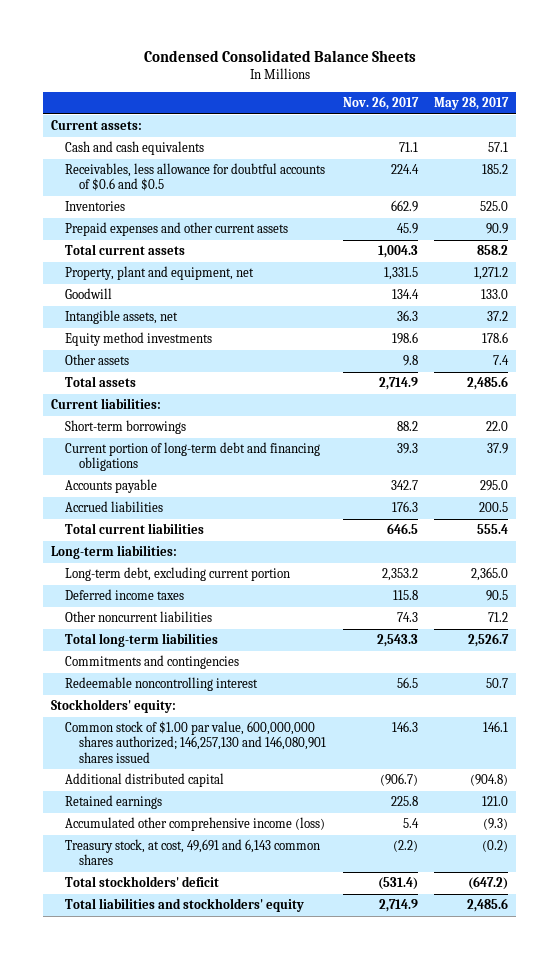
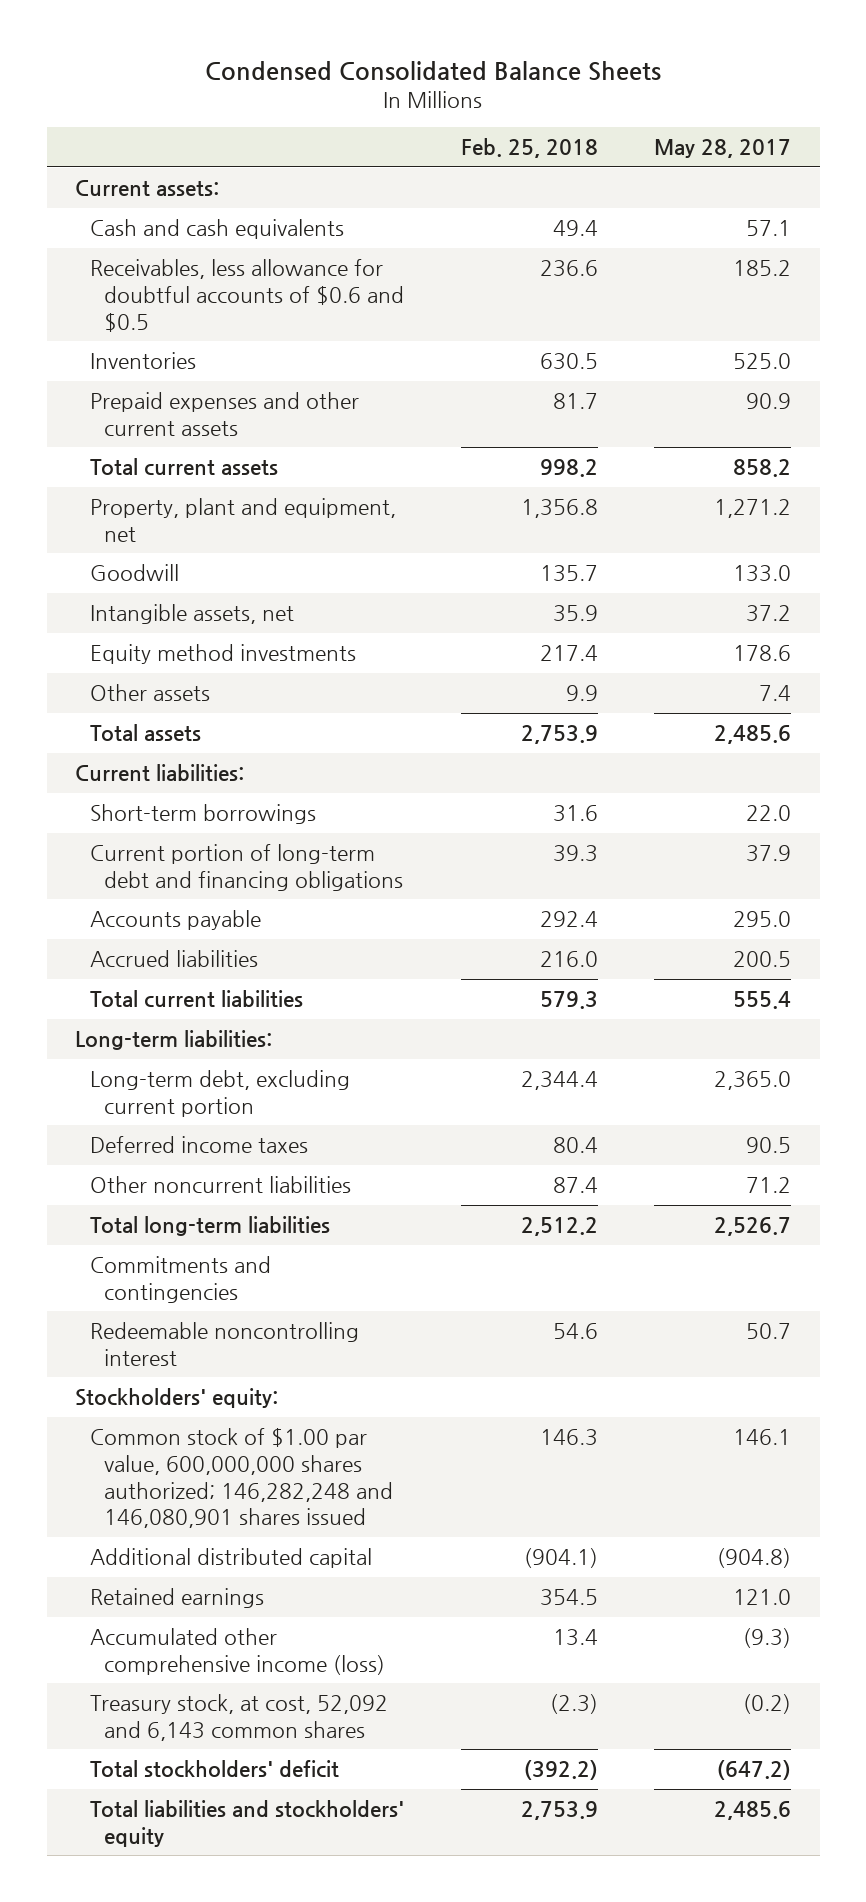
[342,96,419,111] Nov. 26, 2017 -> none
none -> [460,138,598,159] Feb. 25, 2018
[65,721,327,763] Common stock of $1.00 par value, 600,000,000 shares authorized; 146,257,130 and 146,080,901 shares issued -> [89,1428,394,1529] Common stock of $1.00 par value, 600,000,000 shares authorized; 146,282,248 and 146,080,901 shares issued
[65,839,321,866] Treasury stock, at cost, 49,691 and 6,143 common shares -> [89,1694,388,1741] Treasury stock, at cost, 52,092 and 6,143 common shares

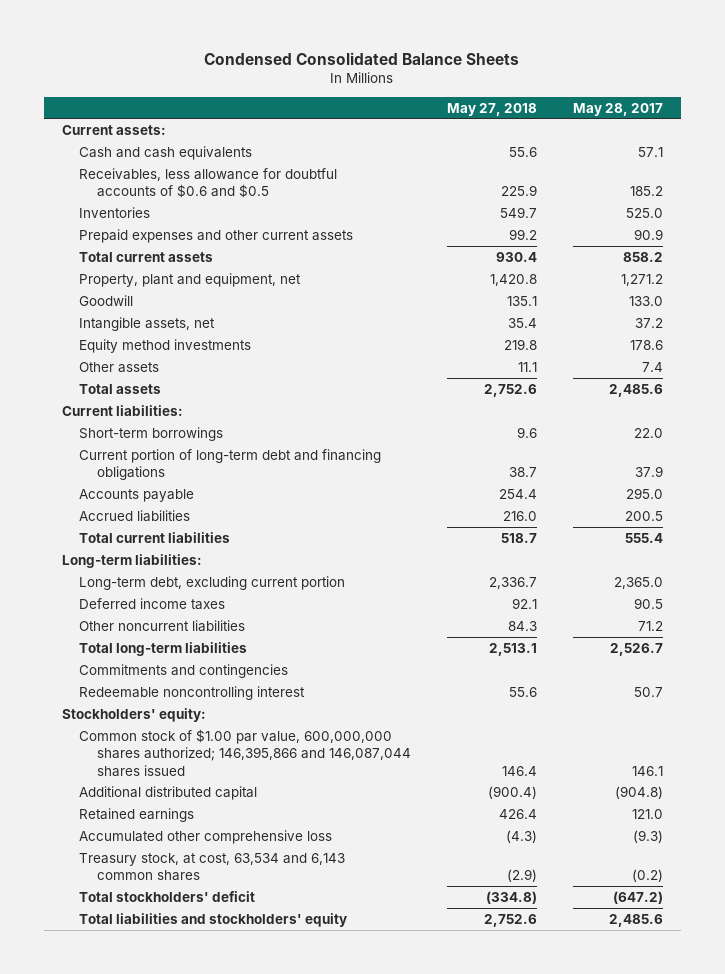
[460,138,598,159] Feb. 25, 2018 -> none
none -> [446,102,537,116] May 27, 2018
[89,1428,394,1529] Common stock of $1.00 par value, 600,000,000 shares authorized; 146,282,248 and 146,080,901 shares issued -> [79,728,411,777] Common stock of $1.00 par value, 600,000,000 shares authorized; 146,395,866 and 146,087,044 shares issued
[89,1628,386,1675] Accumulated other comprehensive income (loss) -> [79,829,333,844] Accumulated other comprehensive loss
[89,1694,388,1741] Treasury stock, at cost, 52,092 and 6,143 common shares -> [79,852,346,882] Treasury stock, at cost, 63,534 and 6,143 common shares

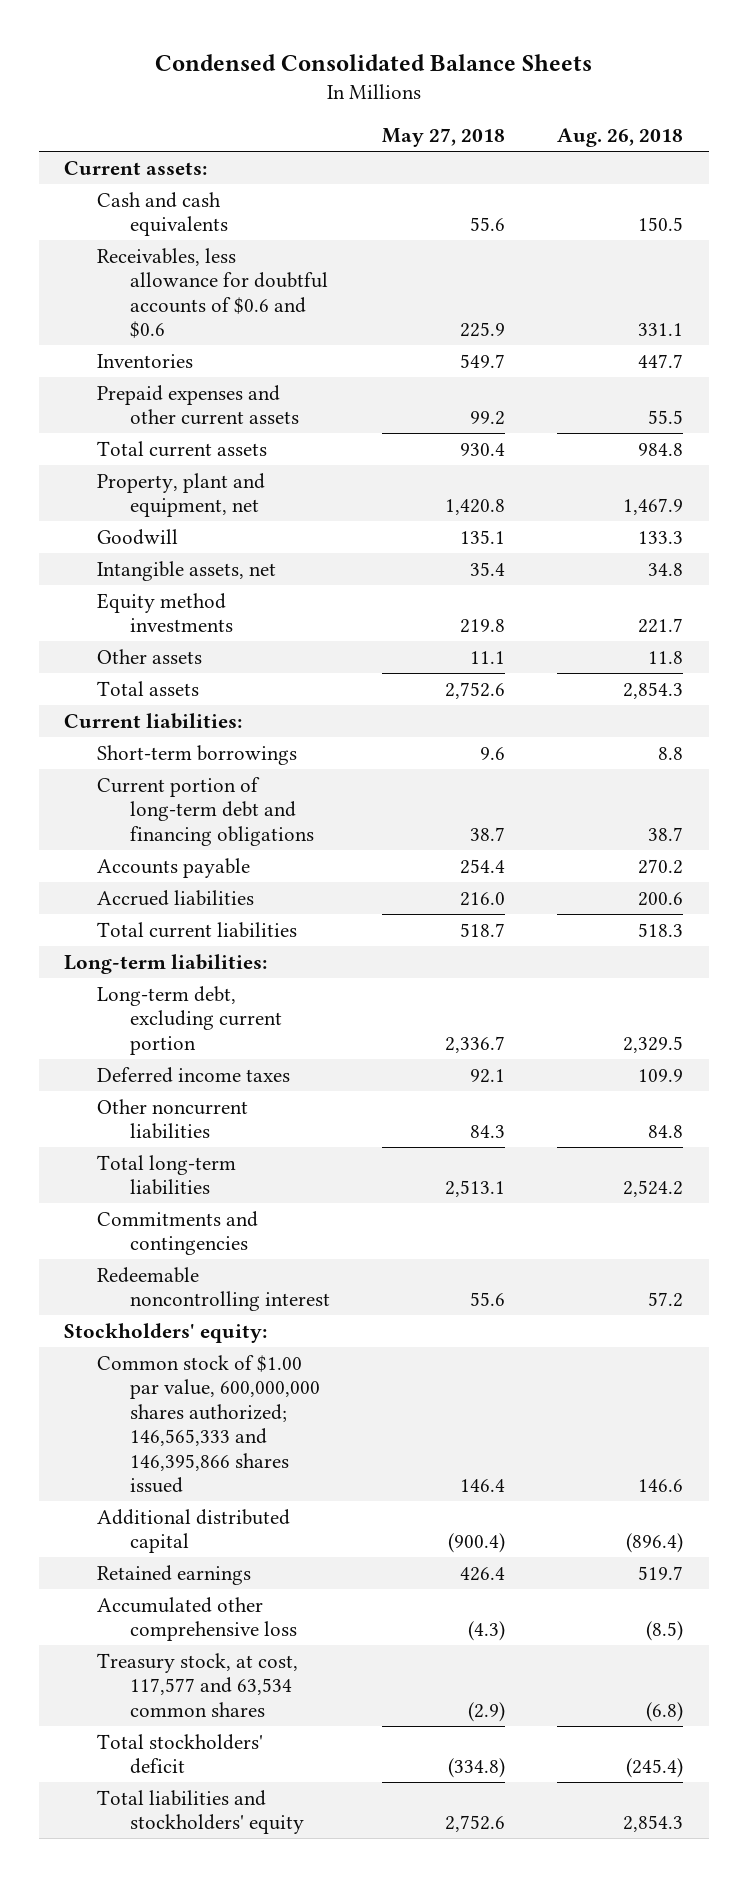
[572,102,663,116] May 28, 2017 -> none
none -> [556,128,683,148] Aug. 26, 2018
[79,167,338,199] Receivables, less allowance for doubtful accounts of $0.6 and $0.5 -> [97,247,329,339] Receivables, less allowance for doubtful accounts of $0.6 and $0.6
[79,728,411,777] Common stock of $1.00 par value, 600,000,000 shares authorized; 146,395,866 and 146,087,044 shares issued -> [97,1354,321,1494] Common stock of $1.00 par value, 600,000,000 shares authorized; 146,565,333 and 146,395,866 shares issued
[79,852,346,882] Treasury stock, at cost, 63,534 and 6,143 common shares -> [97,1652,299,1717] Treasury stock, at cost, 117,577 and 63,534 common shares

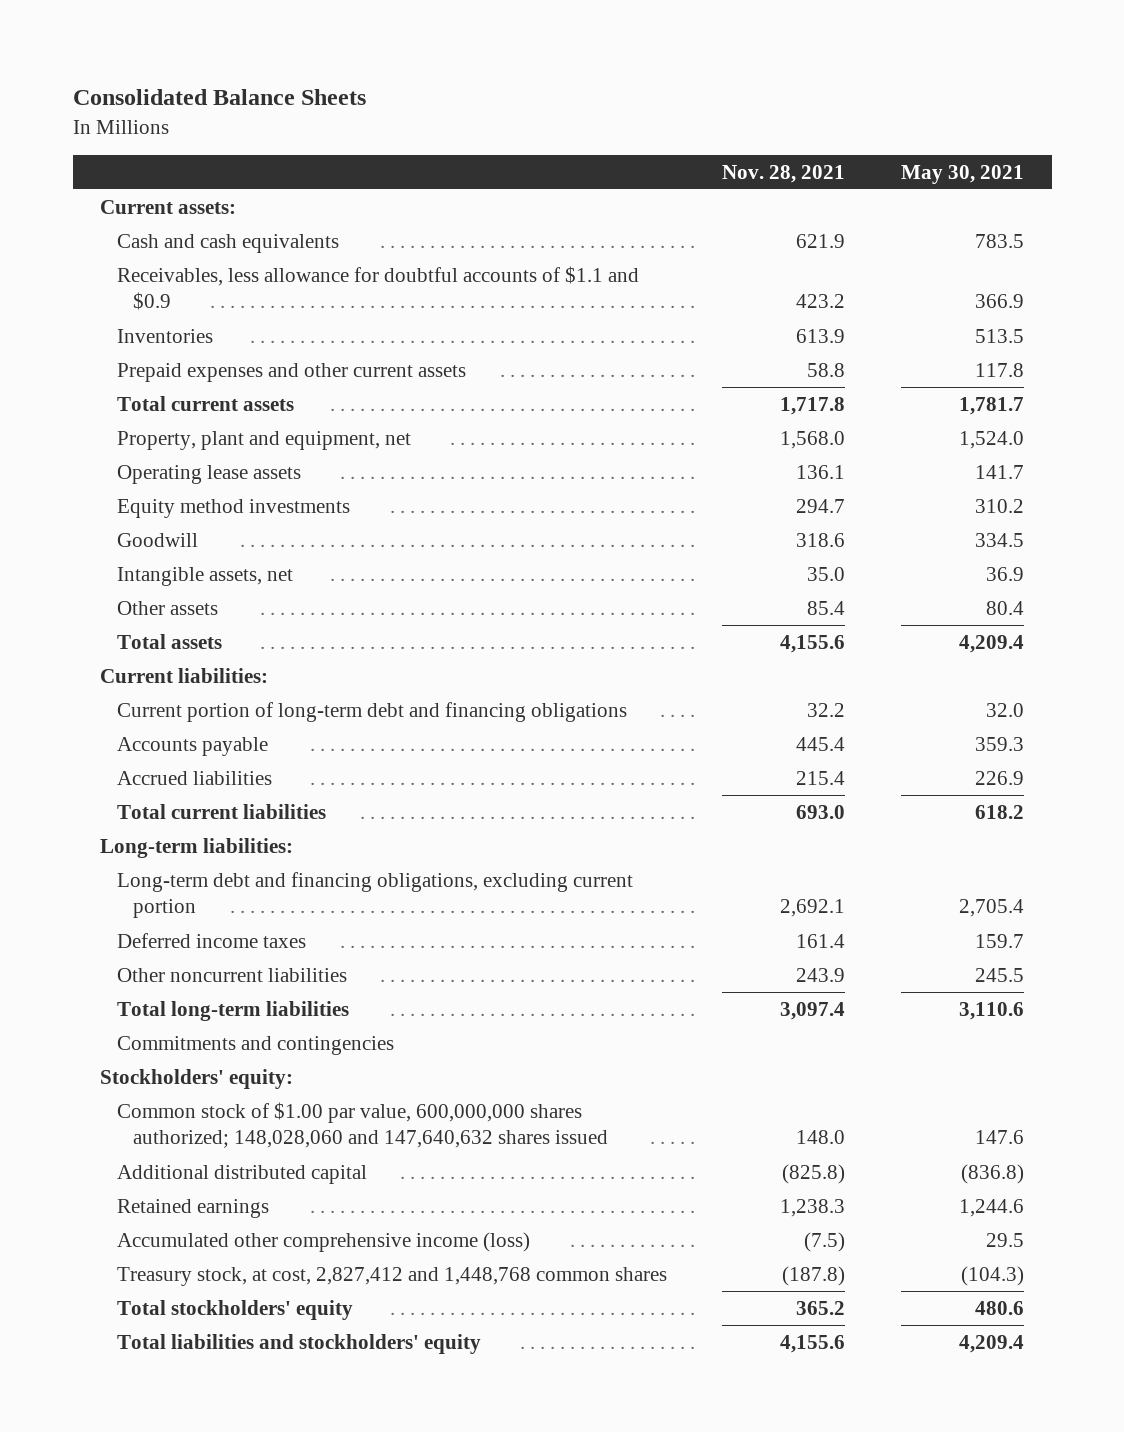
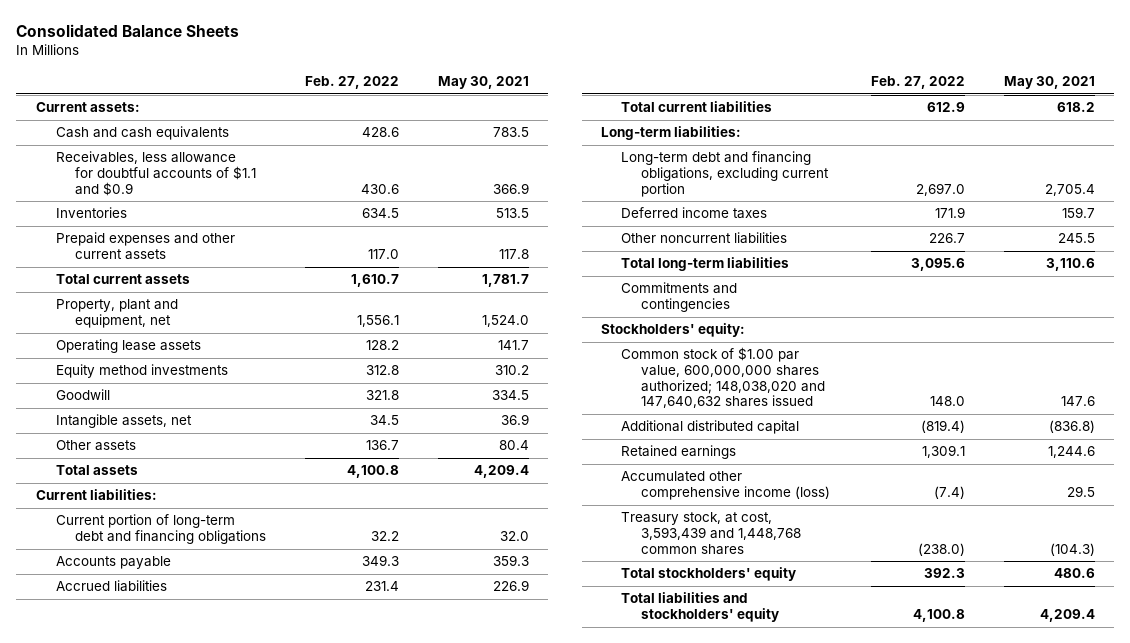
[722,164,846,183] Nov. 28, 2021 -> none
none -> [305,76,400,90] Feb. 27, 2022
[116,1101,609,1149] Common stock of $1.00 par value, 600,000,000 shares authorized; 148,028,060 and 147,640,632 shares issued -> [621,347,825,409] Common stock of $1.00 par value, 600,000,000 shares authorized; 148,038,020 and 147,640,632 shares issued
[116,1266,667,1286] Treasury stock, at cost, 2,827,412 and 1,448,768 common shares -> [621,512,801,555] Treasury stock, at cost, 3,593,439 and 1,448,768 common shares

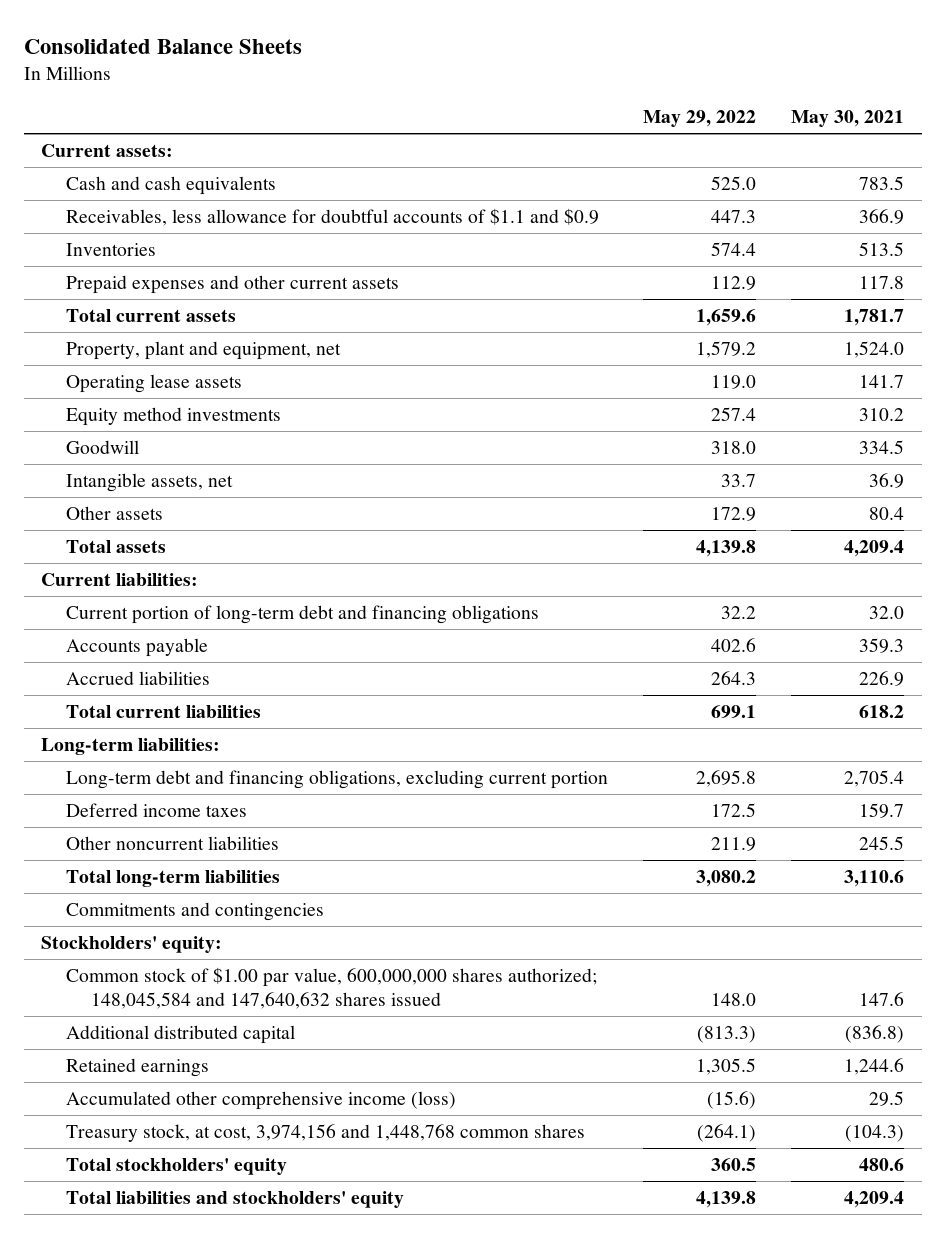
[305,76,400,90] Feb. 27, 2022 -> none
none -> [643,110,757,128] May 29, 2022
[621,347,825,409] Common stock of $1.00 par value, 600,000,000 shares authorized; 148,038,020 and 147,640,632 shares issued -> [66,967,598,1009] Common stock of $1.00 par value, 600,000,000 shares authorized; 148,045,584 and 147,640,632 shares issued
[621,512,801,555] Treasury stock, at cost, 3,593,439 and 1,448,768 common shares -> [66,1124,586,1143] Treasury stock, at cost, 3,974,156 and 1,448,768 common shares

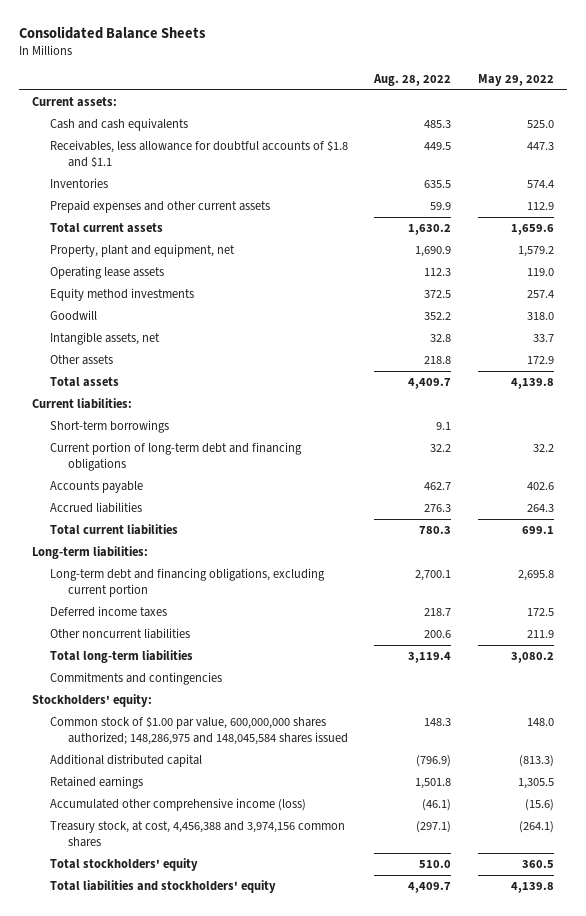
[791,110,905,128] May 30, 2021 -> none
none -> [373,73,452,86] Aug. 28, 2022
[66,208,600,227] Receivables, less allowance for doubtful accounts of $1.1 and $0.9 -> [49,140,348,169] Receivables, less allowance for doubtful accounts of $1.8 and $1.1
none -> [49,420,169,434] Short-term borrowings
[66,967,598,1009] Common stock of $1.00 par value, 600,000,000 shares authorized; 148,045,584 and 147,640,632 shares issued -> [49,716,348,746] Common stock of $1.00 par value, 600,000,000 shares authorized; 148,286,975 and 148,045,584 shares issued
[66,1124,586,1143] Treasury stock, at cost, 3,974,156 and 1,448,768 common shares -> [49,821,345,848] Treasury stock, at cost, 4,456,388 and 3,974,156 common shares

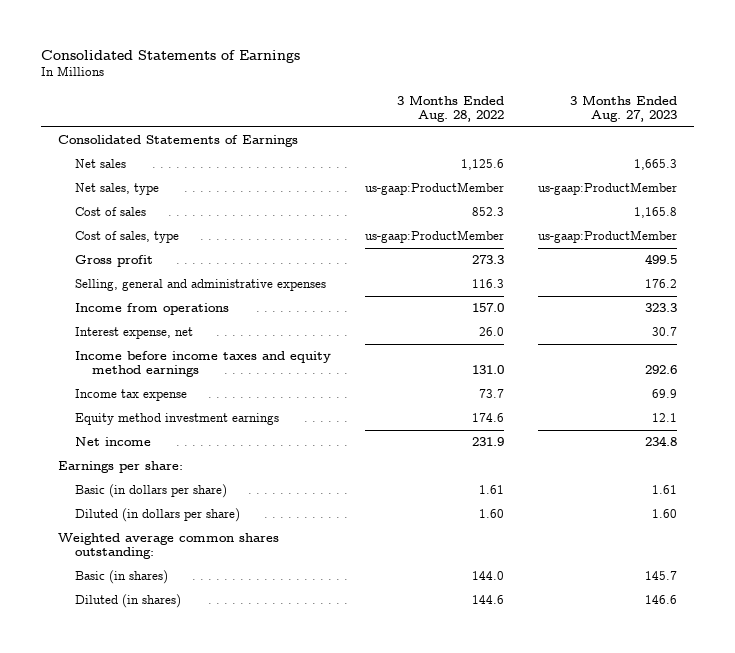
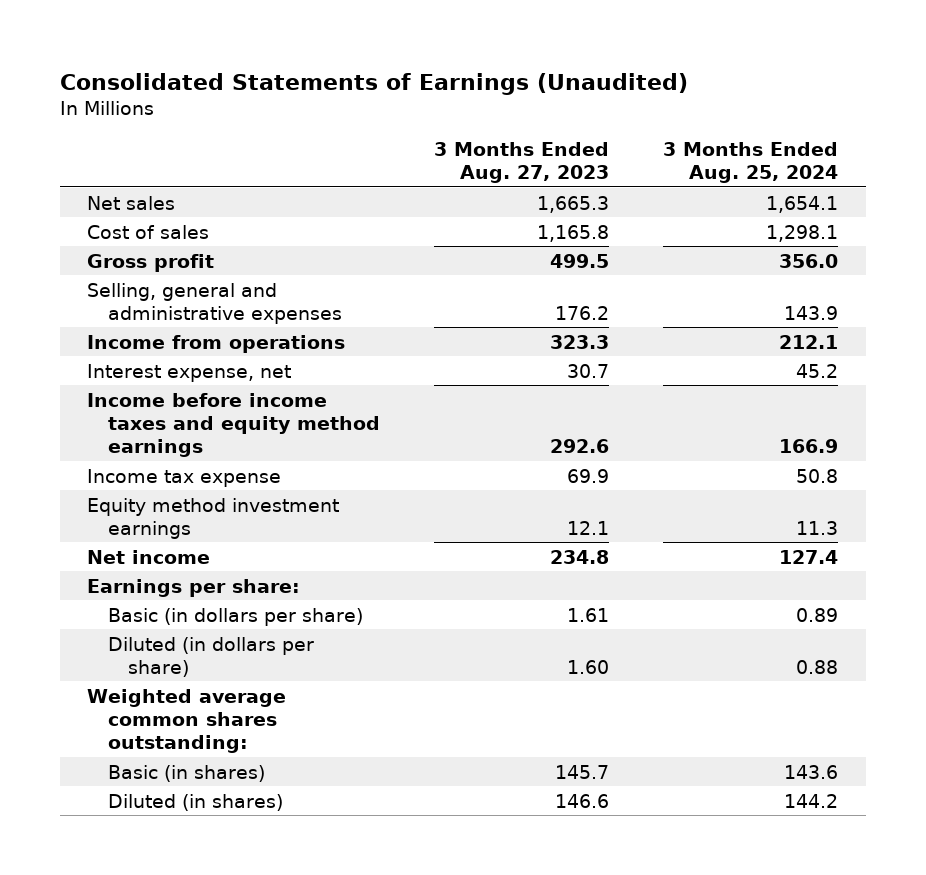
[40,49,300,63] Consolidated Statements of Earnings -> [60,72,689,95] Consolidated Statements of Earnings (Unaudited)
[396,94,504,123] 3 Months Ended Aug. 28, 2022 -> none
none -> [663,141,839,184] 3 Months Ended Aug. 25, 2024
[57,135,298,148] Consolidated Statements of Earnings -> none
[74,183,159,196] Net sales, type -> none
[74,231,179,244] Cost of sales, type -> none

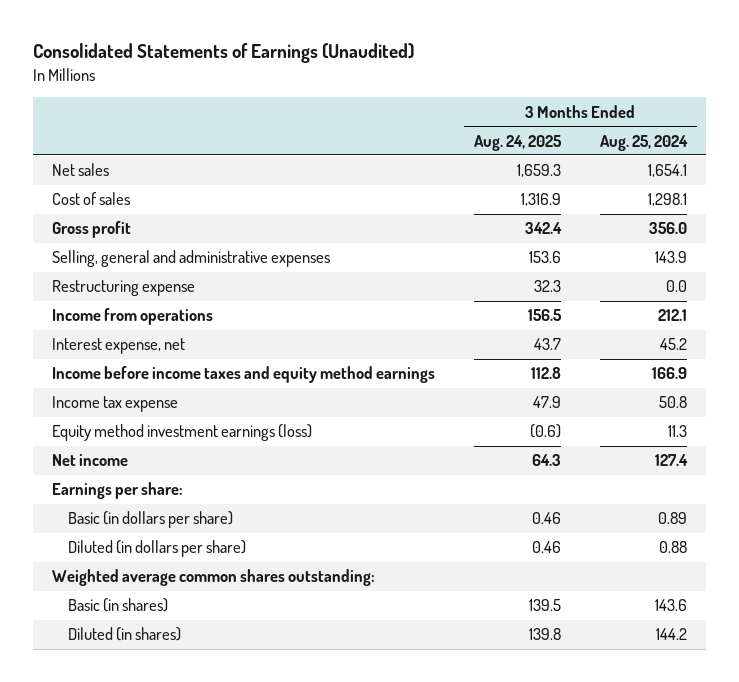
[434,141,610,184] 3 Months Ended Aug. 27, 2023 -> none
none -> [473,134,562,151] Aug. 24, 2025
none -> [52,280,196,297] Restructuring expense
[87,497,340,539] Equity method investment earnings -> [52,424,313,442] Equity method investment earnings (loss)

